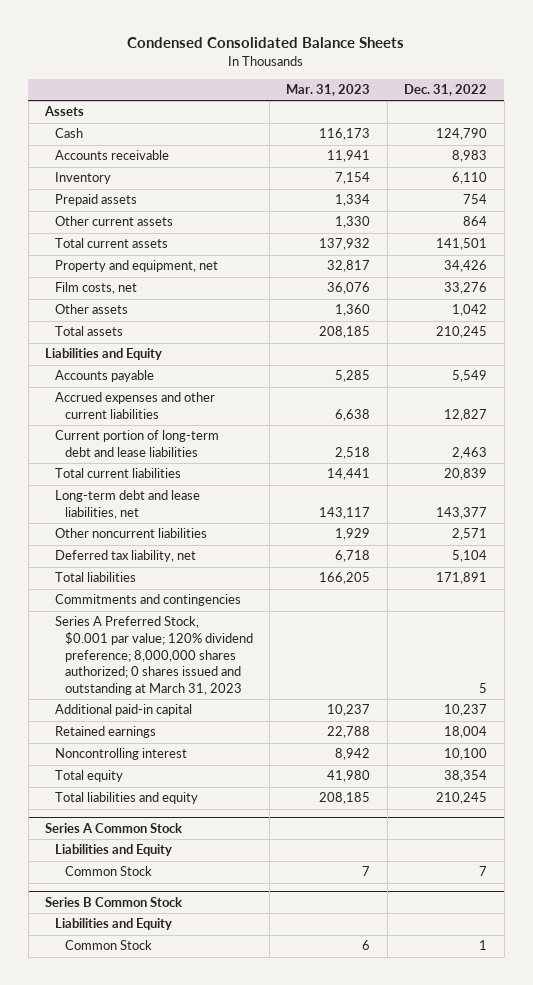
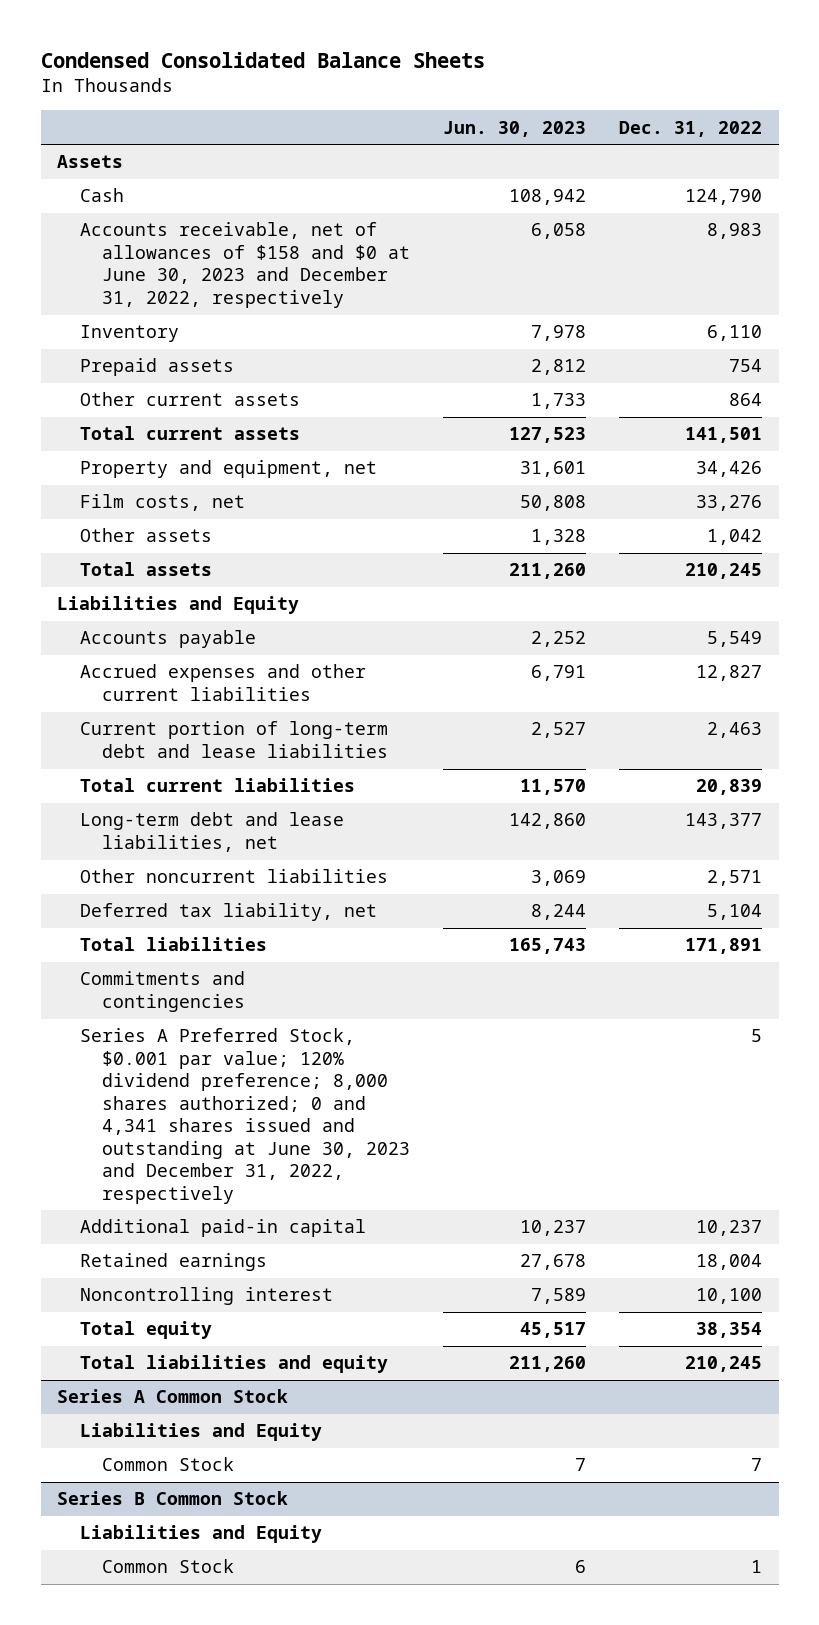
[286,84,371,97] Mar. 31, 2023 -> none
none -> [443,120,587,137] Jun. 30, 2023
[54,150,169,161] Accounts receivable -> [79,222,410,308] Accounts receivable, net of allowances of $158 and $0 at June 30, 2023 and December 31, 2022, respectively
[54,616,253,696] Series A Preferred Stock, $0.001 par value; 120% dividend preference; 8,000,000 shares authorized; 0 shares issued and outstanding at March 31, 2023 -> [79,1028,410,1204] Series A Preferred Stock, $0.001 par value; 120% dividend preference; 8,000 shares authorized; 0 and 4,341 shares issued and outstanding at June 30, 2023 and December 31, 2022, respectively

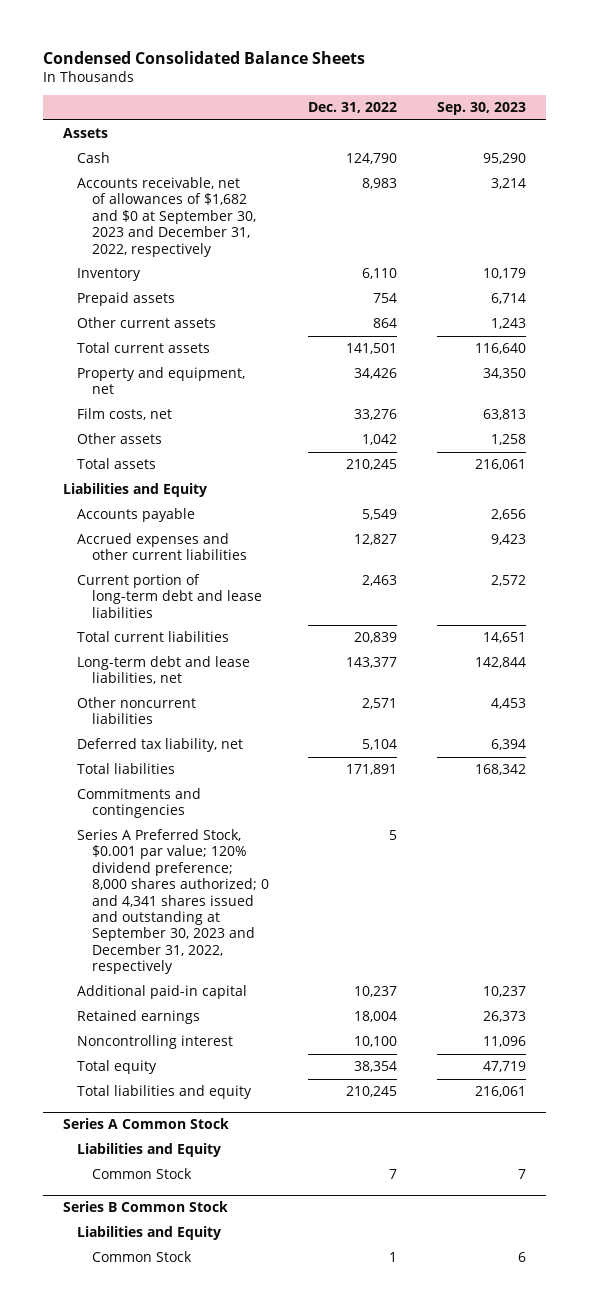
[443,120,587,137] Jun. 30, 2023 -> none
none -> [436,102,526,116] Sep. 30, 2023
[79,222,410,308] Accounts receivable, net of allowances of $158 and $0 at June 30, 2023 and December 31, 2022, respectively -> [77,177,256,257] Accounts receivable, net of allowances of $1,682 and $0 at September 30, 2023 and December 31, 2022, respectively
[79,1028,410,1204] Series A Preferred Stock, $0.001 par value; 120% dividend preference; 8,000 shares authorized; 0 and 4,341 shares issued and outstanding at June 30, 2023 and December 31, 2022, respectively -> [77,829,269,975] Series A Preferred Stock, $0.001 par value; 120% dividend preference; 8,000 shares authorized; 0 and 4,341 shares issued and outstanding at September 30, 2023 and December 31, 2022, respectively

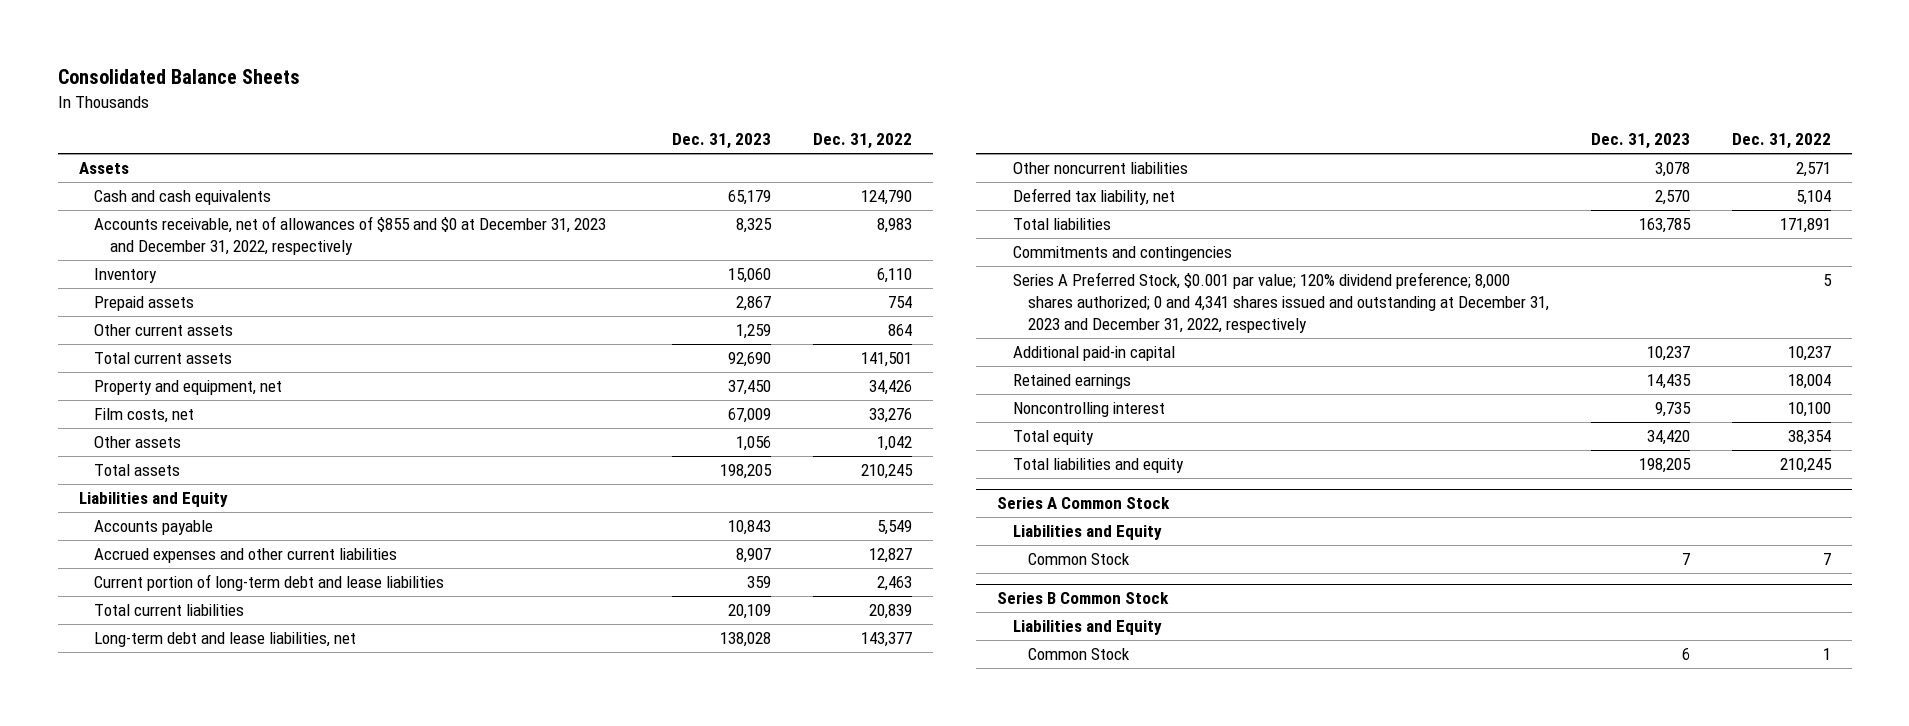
[42,50,365,64] Condensed Consolidated Balance Sheets -> [57,69,300,85] Consolidated Balance Sheets
[436,102,526,116] Sep. 30, 2023 -> none
none -> [672,133,772,150] Dec. 31, 2023
[77,152,111,164] Cash -> [94,190,272,206] Cash and cash equivalents
[77,177,256,257] Accounts receivable, net of allowances of $1,682 and $0 at September 30, 2023 and December 31, 2022, respectively -> [94,216,607,256] Accounts receivable, net of allowances of $855 and $0 at December 31, 2023 and December 31, 2022, respectively
[77,829,269,975] Series A Preferred Stock, $0.001 par value; 120% dividend preference; 8,000 shares authorized; 0 and 4,341 shares issued and outstanding at September 30, 2023 and December 31, 2022, respectively -> [1012,272,1549,334] Series A Preferred Stock, $0.001 par value; 120% dividend preference; 8,000 shares authorized; 0 and 4,341 shares issued and outstanding at December 31, 2023 and December 31, 2022, respectively

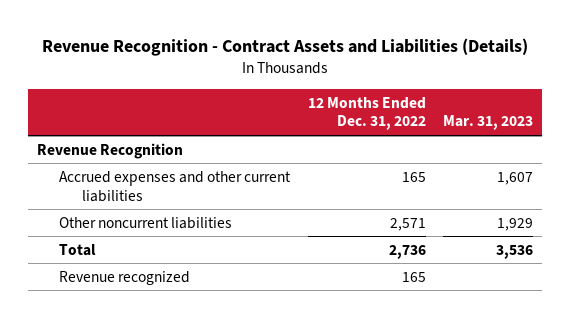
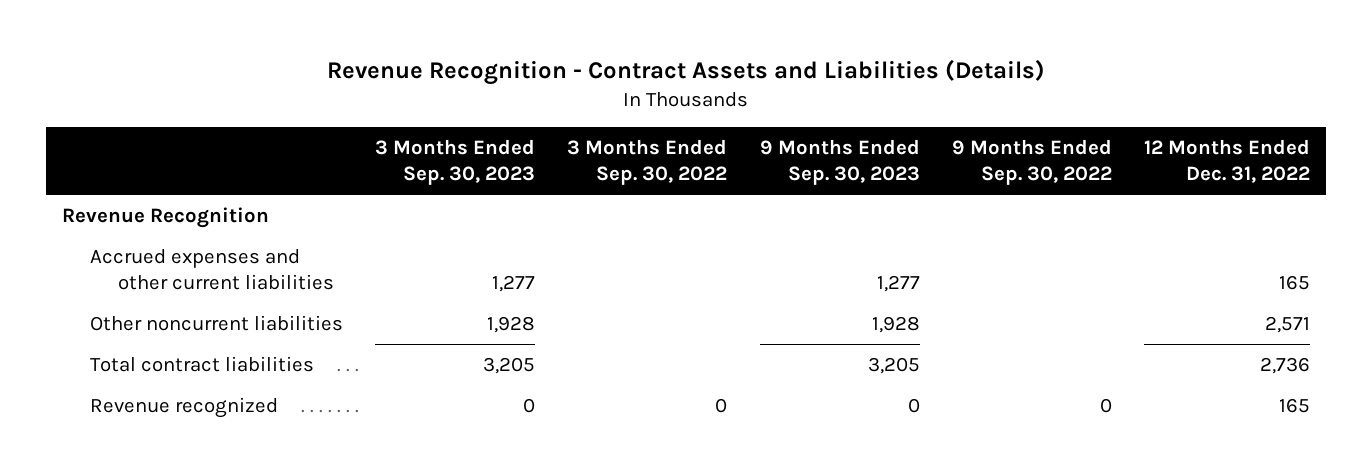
[443,115,534,131] Mar. 31, 2023 -> none
none -> [375,138,536,186] 3 Months Ended Sep. 30, 2023
none -> [567,138,728,186] 3 Months Ended Sep. 30, 2022
none -> [759,138,920,186] 9 Months Ended Sep. 30, 2023
none -> [951,138,1112,186] 9 Months Ended Sep. 30, 2022
[59,243,97,256] Total -> [89,356,314,373] Total contract liabilities

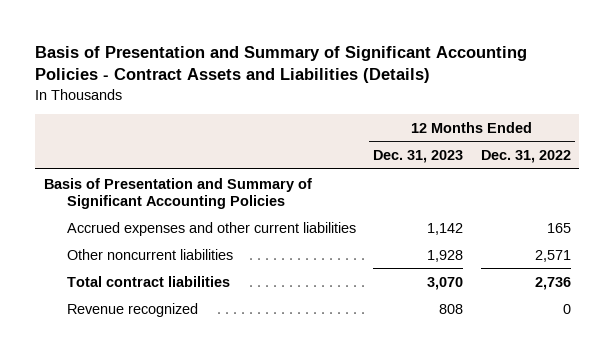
[327,59,1046,86] Revenue Recognition - Contract Assets and Liabilities (Details) -> [35,45,528,84] Basis of Presentation and Summary of Significant Accounting Policies - Contract Assets and Liabilities (Details)
[375,138,536,186] 3 Months Ended Sep. 30, 2023 -> none
[567,138,728,186] 3 Months Ended Sep. 30, 2022 -> none
[759,138,920,186] 9 Months Ended Sep. 30, 2023 -> none
[951,138,1112,186] 9 Months Ended Sep. 30, 2022 -> none
none -> [373,150,464,164] Dec. 31, 2023
[61,207,269,229] Revenue Recognition -> none
none -> [43,177,312,209] Basis of Presentation and Summary of Significant Accounting Policies
[1279,398,1311,414] 165 -> [562,303,571,314] 0

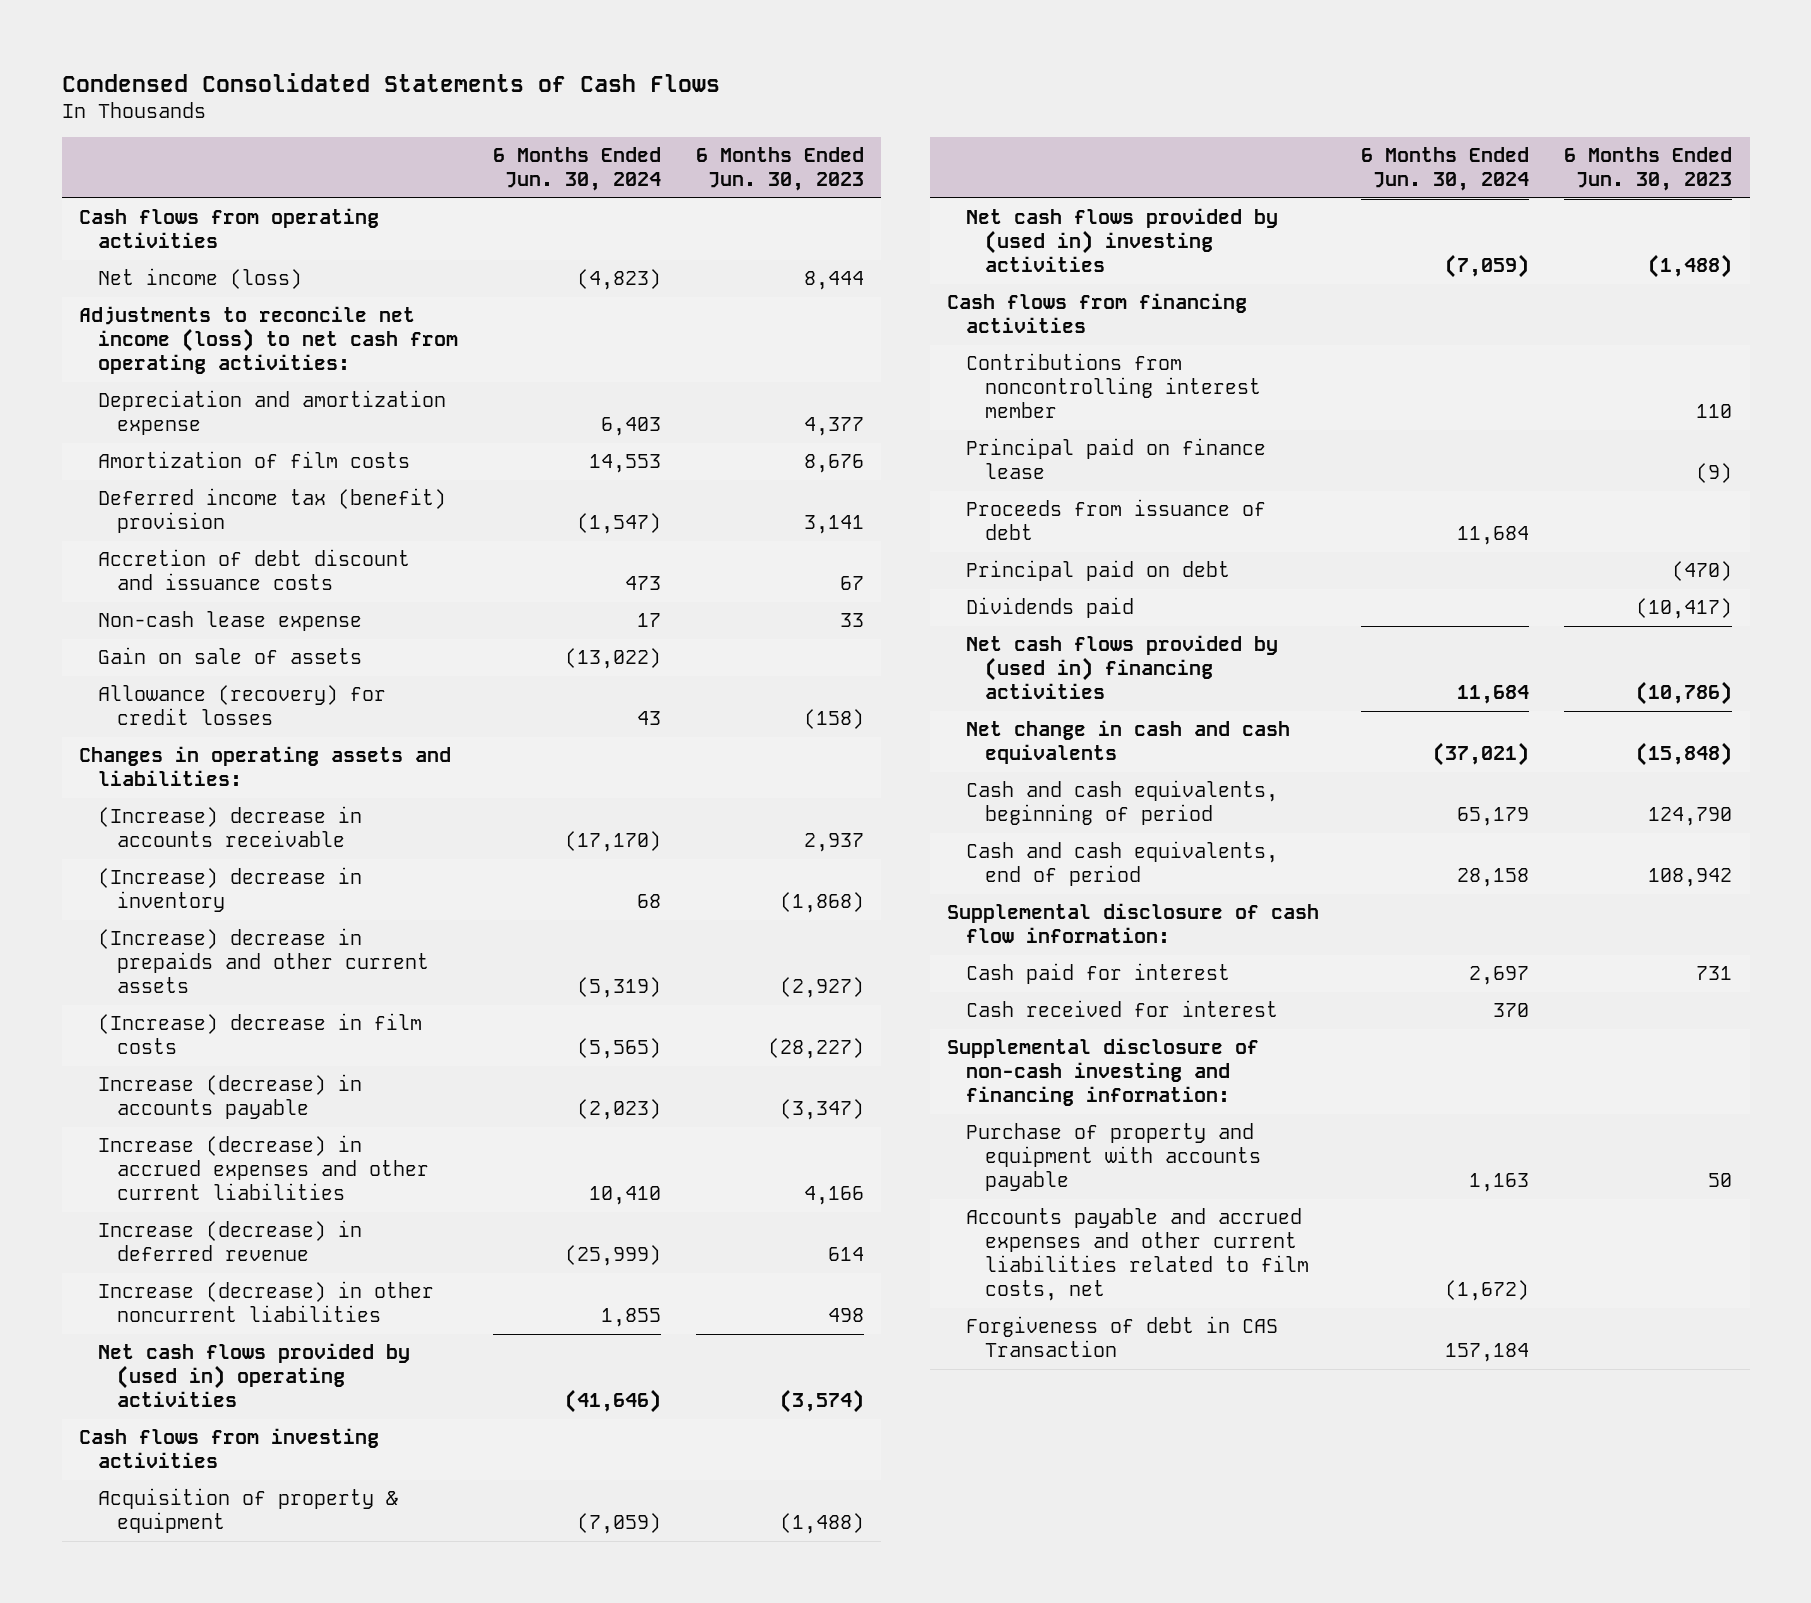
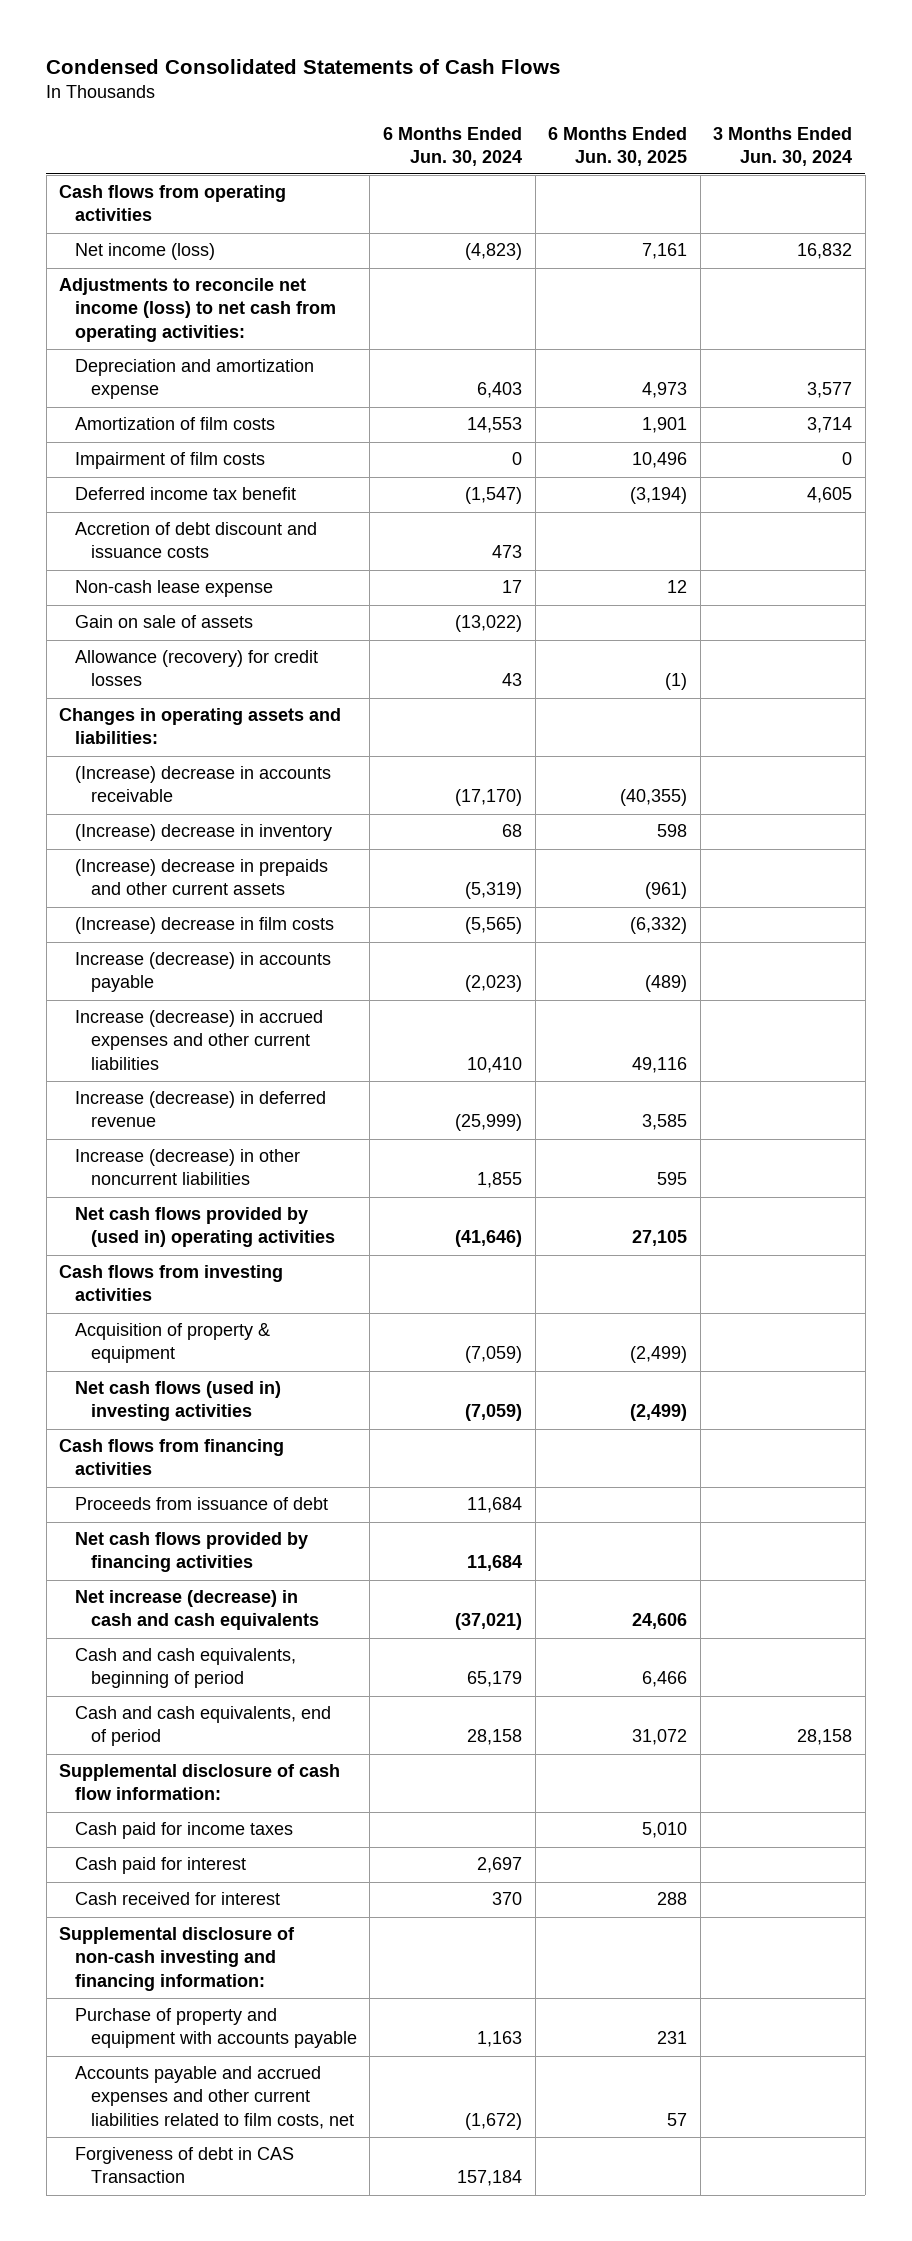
[695,147,864,192] 6 Months Ended Jun. 30, 2023 -> none
none -> [548,126,688,166] 6 Months Ended Jun. 30, 2025
none -> [713,126,853,166] 3 Months Ended Jun. 30, 2024
none -> [75,452,266,470] Impairment of film costs
[97,488,446,534] Deferred income tax (benefit) provision -> [75,487,297,501] Deferred income tax benefit
[966,208,1279,273] Net cash flows provided by (used in) investing activities -> [75,1381,282,1422] Net cash flows (used in) investing activities
[966,353,1262,419] Contributions from noncontrolling interest member -> none
[966,438,1267,480] Principal paid on finance lease -> none
[966,560,1231,582] Principal paid on debt -> none
[966,597,1135,619] Dividends paid -> none
[966,635,1279,700] Net cash flows provided by (used in) financing activities -> [75,1532,309,1573] Net cash flows provided by financing activities
[966,720,1291,765] Net change in cash and cash equivalents -> [75,1590,319,1631] Net increase (decrease) in cash and cash equivalents
none -> [75,1822,294,1840] Cash paid for income taxes

